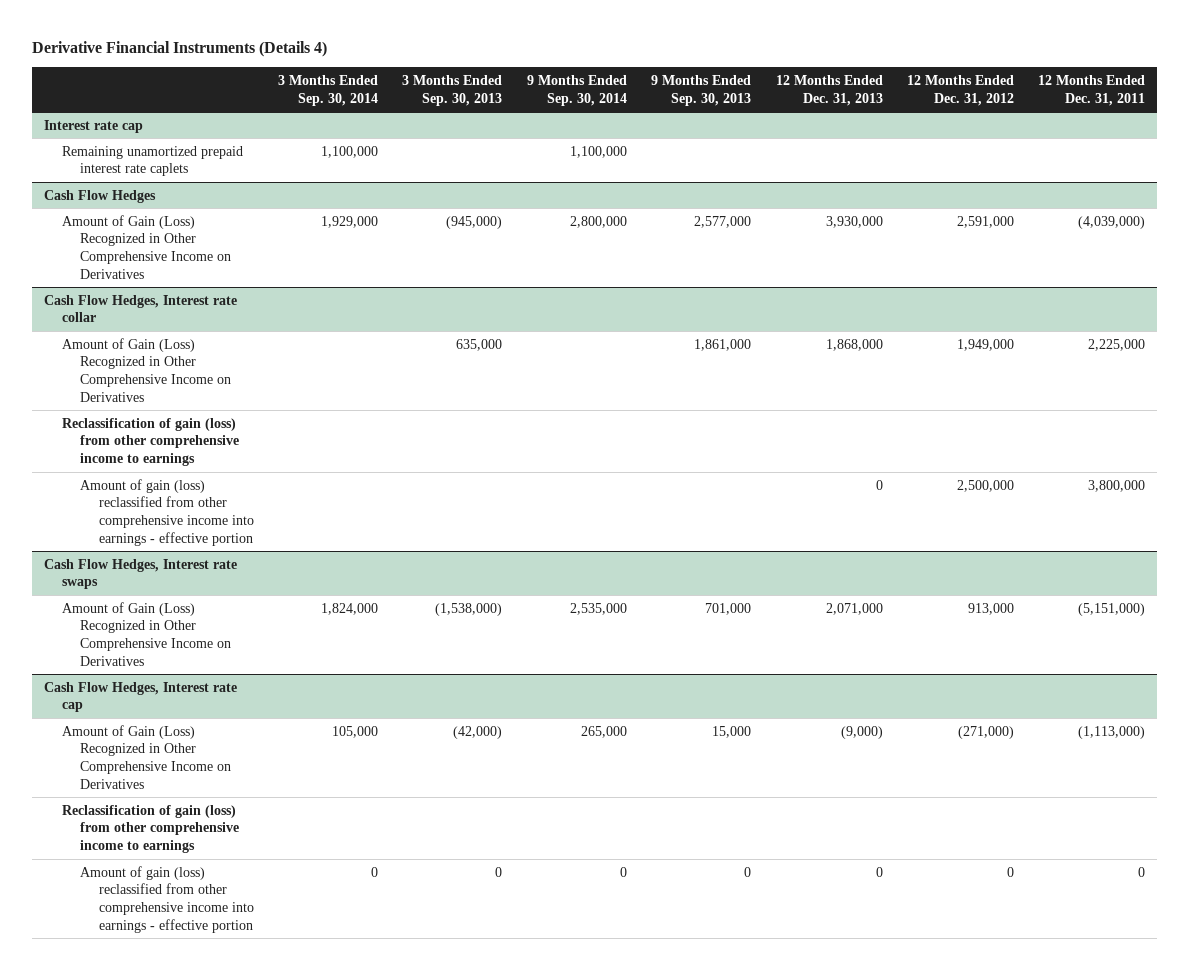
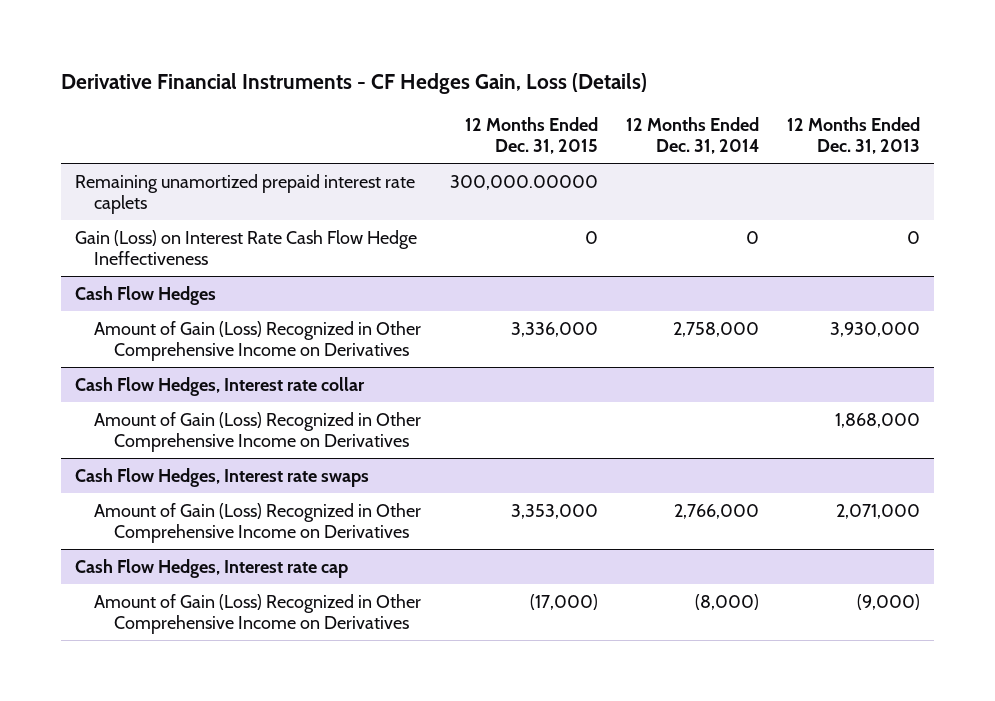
[31,41,327,58] Derivative Financial Instruments (Details 4) -> [61,73,648,95] Derivative Financial Instruments - CF Hedges Gain, Loss (Details)
[278,74,379,106] 3 Months Ended Sep. 30, 2014 -> none
[402,74,503,106] 3 Months Ended Sep. 30, 2013 -> none
[526,74,627,106] 9 Months Ended Sep. 30, 2014 -> none
[651,74,752,106] 9 Months Ended Sep. 30, 2013 -> none
[906,74,1014,106] 12 Months Ended Dec. 31, 2012 -> none
[1038,74,1146,106] 12 Months Ended Dec. 31, 2011 -> none
none -> [464,117,598,155] 12 Months Ended Dec. 31, 2015
none -> [625,117,759,155] 12 Months Ended Dec. 31, 2014
[43,119,143,133] Interest rate cap -> none
none -> [75,229,418,265] Gain (Loss) on Interest Rate Cash Flow Hedge Ineffectiveness
[62,417,240,467] Reclassification of gain (loss) from other comprehensive income to earnings -> none
[80,478,254,546] Amount of gain (loss) reclassified from other comprehensive income into earnings - effective portion -> none
[62,804,240,854] Reclassification of gain (loss) from other comprehensive income to earnings -> none
[80,865,254,933] Amount of gain (loss) reclassified from other comprehensive income into earnings - effective portion -> none

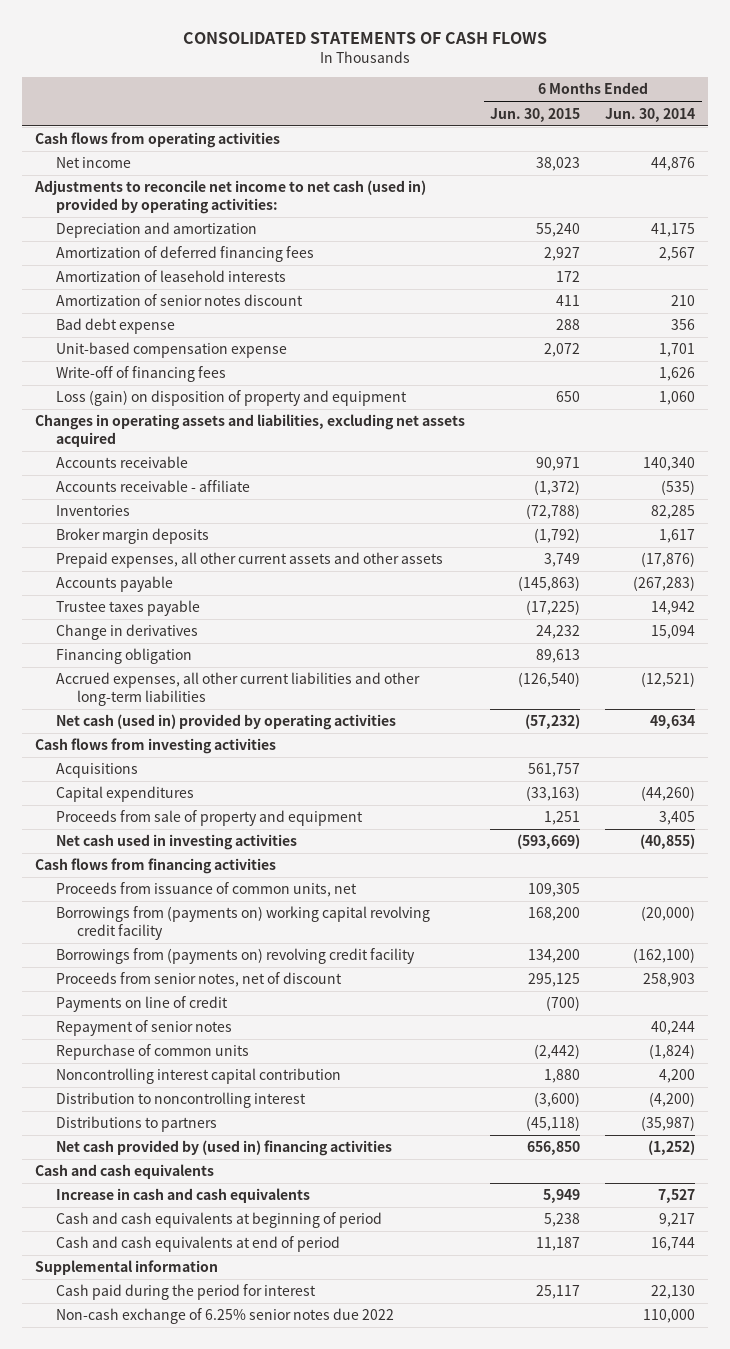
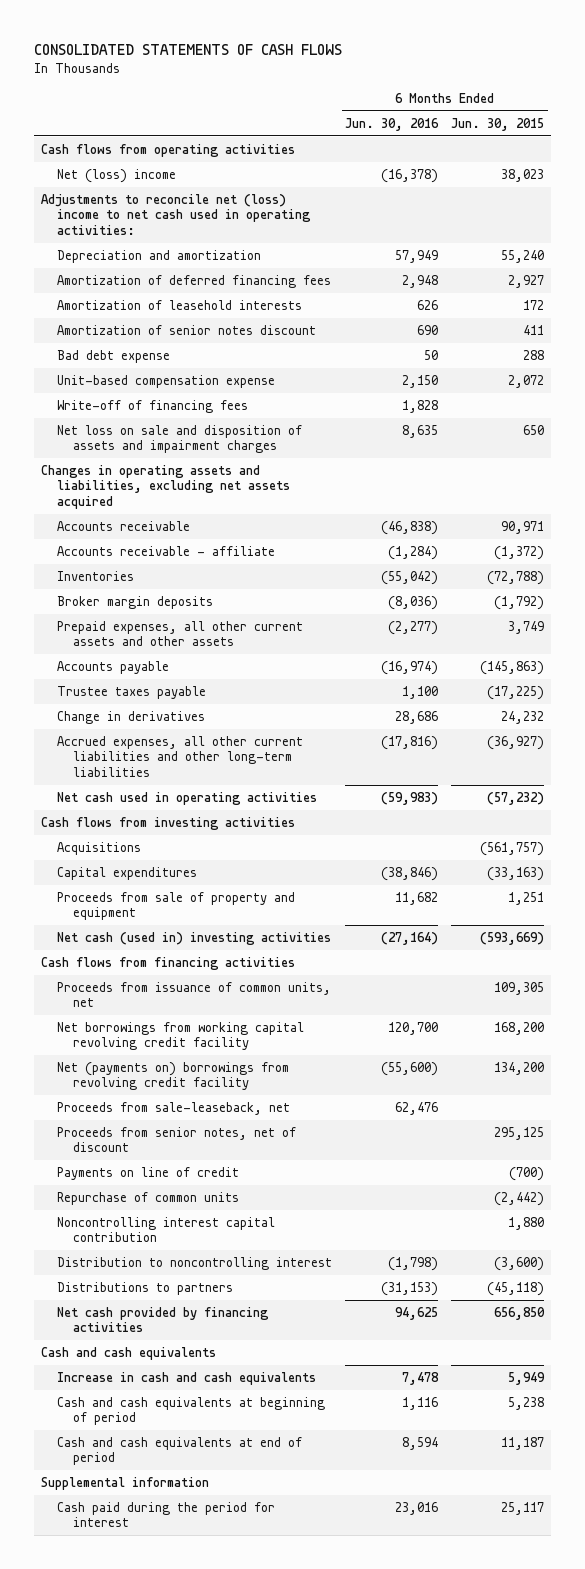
[605,107,696,122] Jun. 30, 2014 -> none
none -> [345,117,440,131] Jun. 30, 2016
[55,157,131,169] Net income -> [57,169,177,184] Net (loss) income
[33,180,426,214] Adjustments to reconcile net income to net cash (used in) provided by operating activities: -> [40,194,312,235] Adjustments to reconcile net (loss) income to net cash used in operating activities:
[55,390,407,407] Loss (gain) on disposition of property and equipment -> none
none -> [57,425,303,454] Net loss on sale and disposition of assets and impairment charges
[55,648,192,665] Financing obligation -> none
[517,672,580,688] (126,540) -> [487,736,545,751] (36,927)
[55,714,396,731] Net cash (used in) provided by operating activities -> [57,792,318,806] Net cash used in operating activities
[527,763,580,778] 561,757 -> [480,842,545,857] (561,757)
[55,834,297,851] Net cash used in investing activities -> [57,932,332,946] Net cash (used in) investing activities
[55,906,430,940] Borrowings from (payments on) working capital revolving credit facility -> [57,1022,305,1051] Net borrowings from working capital revolving credit facility
[55,948,415,965] Borrowings from (payments on) revolving credit facility -> [57,1062,290,1091] Net (payments on) borrowings from revolving credit facility
none -> [57,1102,291,1116] Proceeds from sale-leaseback, net
[55,1020,232,1037] Repayment of senior notes -> none
[55,1140,392,1157] Net cash provided by (used in) financing activities -> [57,1307,270,1333] Net cash provided by financing activities
[55,1308,394,1325] Non-cash exchange of 6.25% senior notes due 2022 -> none

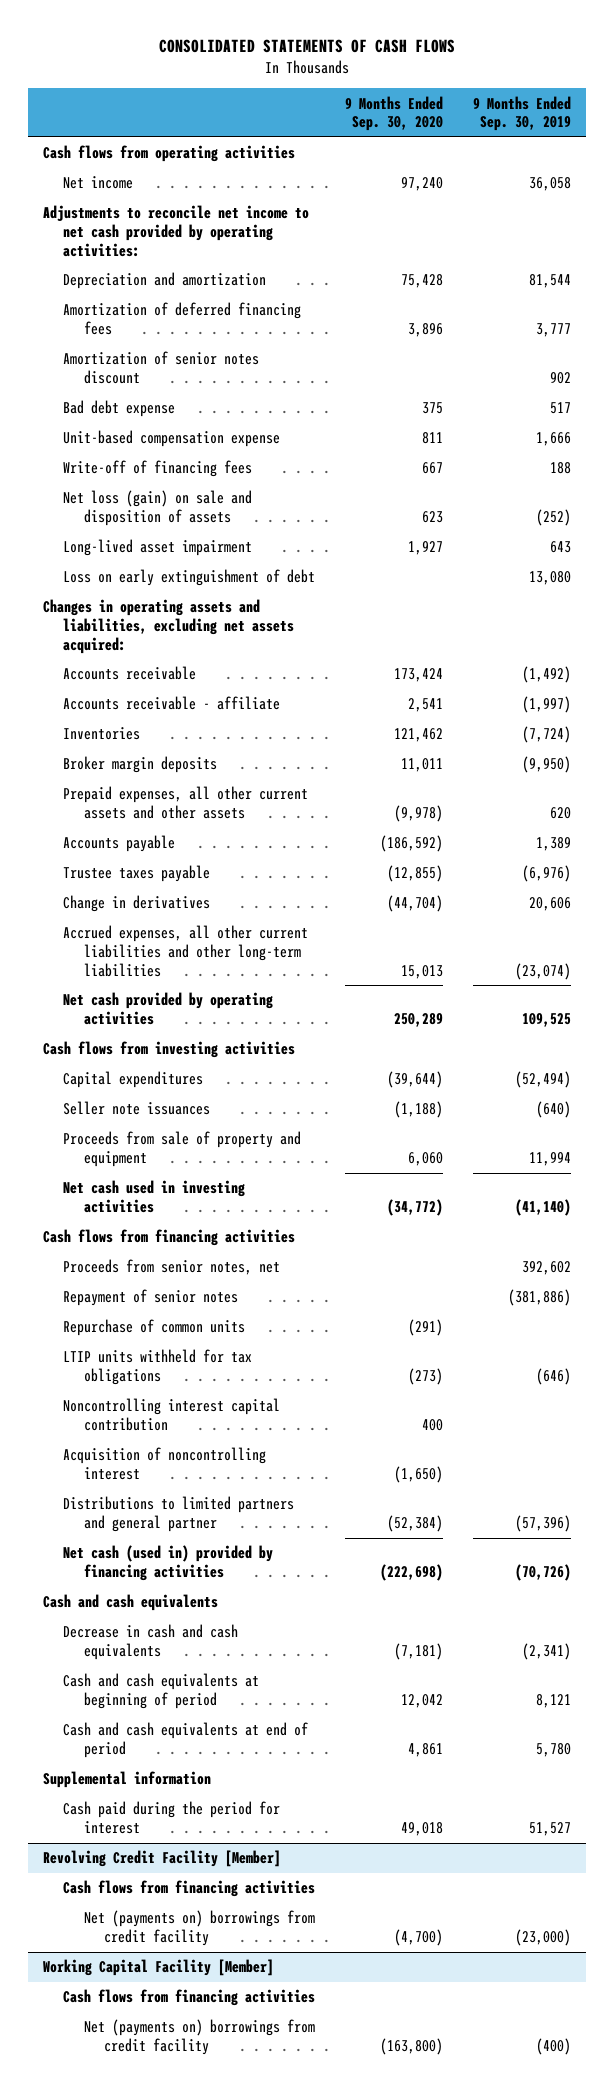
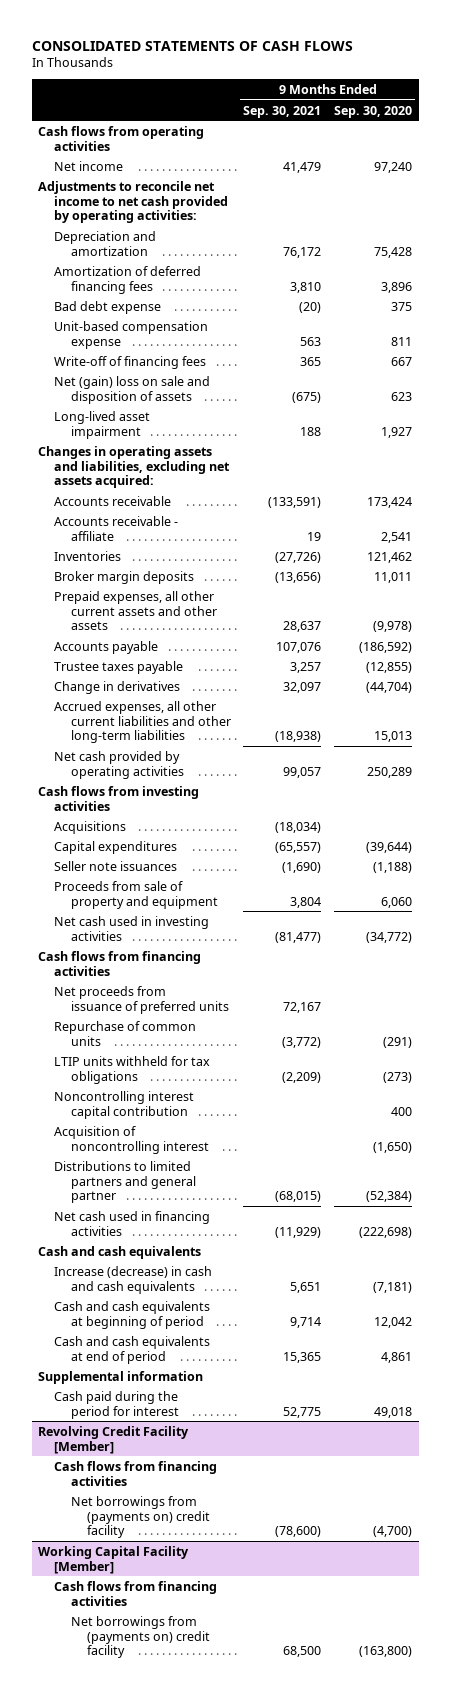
[473,95,572,132] 9 Months Ended Sep. 30, 2019 -> none
none -> [243,105,322,118] Sep. 30, 2021
[63,351,260,385] Amortization of senior notes discount -> none
[63,490,253,527] Net loss (gain) on sale and disposition of assets -> [54,375,211,404] Net (gain) loss on sale and disposition of assets
[63,569,316,587] Loss on early extinguishment of debt -> none
none -> [54,820,127,834] Acquisitions
[63,1259,281,1276] Proceeds from senior notes, net -> none
[63,1289,239,1307] Repayment of senior notes -> none
none -> [54,985,229,1014] Net proceeds from issuance of preferred units
[63,1545,274,1582] Net cash (used in) provided by financing activities -> [54,1210,211,1236] Net cash used in financing activities
[63,1624,239,1661] Decrease in cash and cash equivalents -> [54,1265,213,1294] Increase (decrease) in cash and cash equivalents
[83,1910,315,1947] Net (payments on) borrowings from credit facility -> [70,1495,211,1539] Net borrowings from (payments on) credit facility
[83,2019,315,2056] Net (payments on) borrowings from credit facility -> [70,1615,211,1659] Net borrowings from (payments on) credit facility

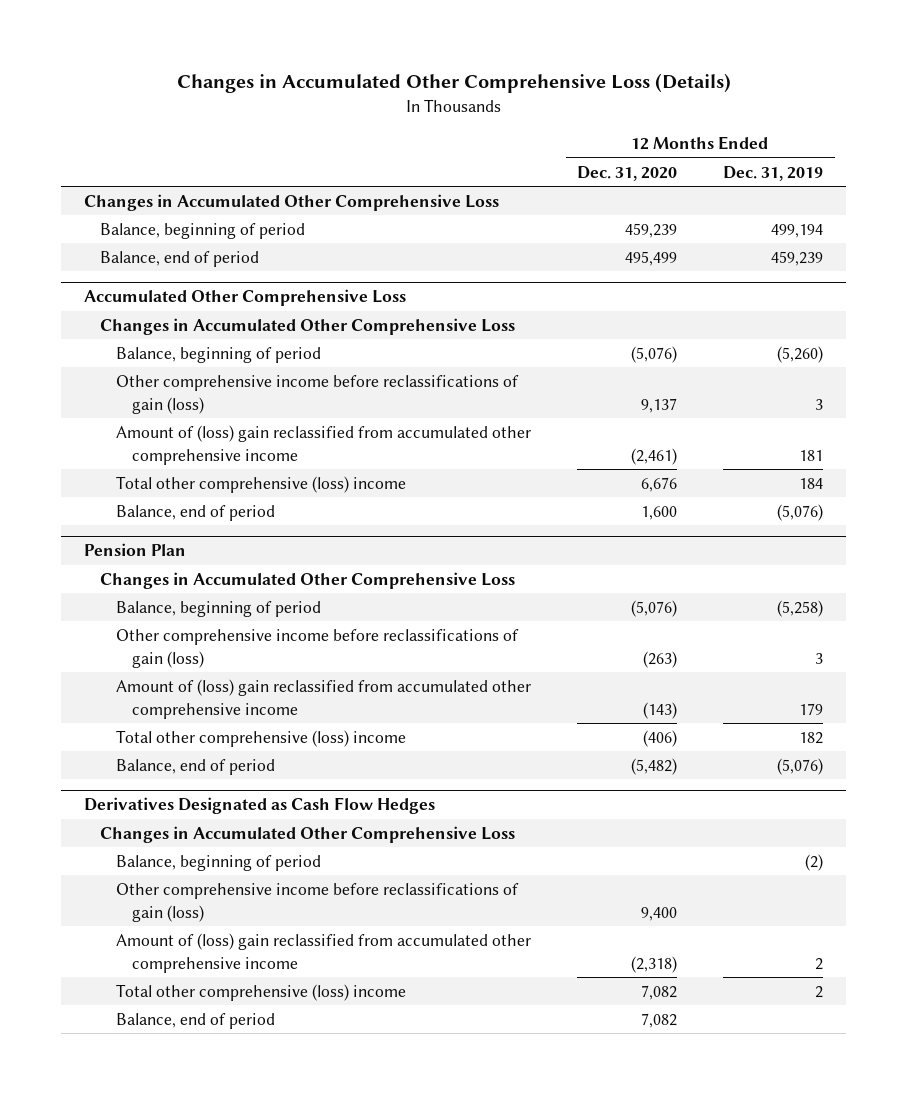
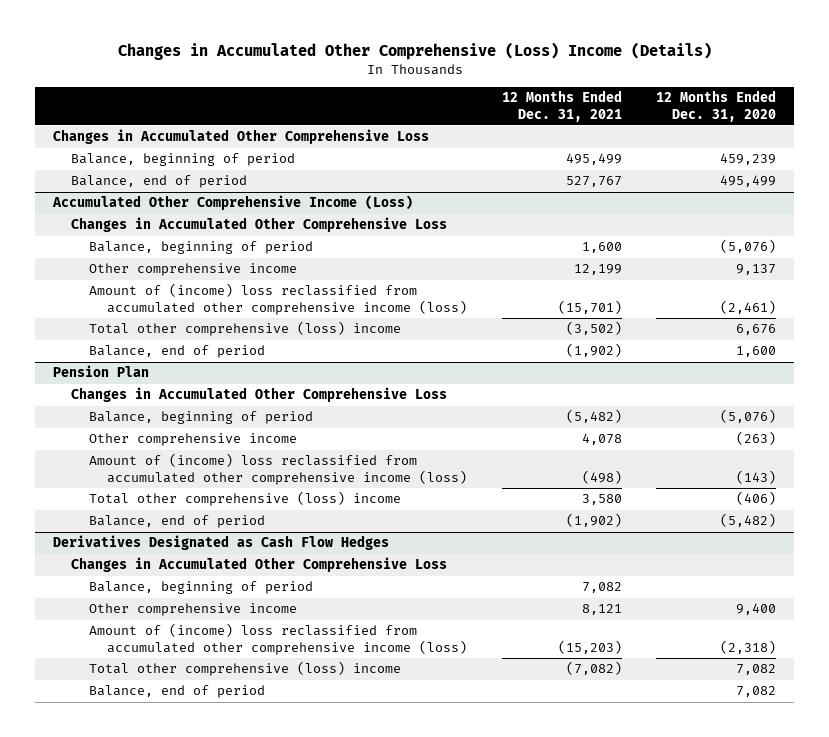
[176,72,731,93] Changes in Accumulated Other Comprehensive Loss (Details) -> [117,41,712,60] Changes in Accumulated Other Comprehensive (Loss) Income (Details)
[723,165,824,181] Dec. 31, 2019 -> none
none -> [501,90,622,122] 12 Months Ended Dec. 31, 2021
[83,289,406,307] Accumulated Other Comprehensive Loss -> [51,195,413,211] Accumulated Other Comprehensive Income (Loss)
[115,374,519,414] Other comprehensive income before reclassifications of gain (loss) -> [88,263,297,277] Other comprehensive income
[115,424,531,465] Amount of (loss) gain reclassified from accumulated other comprehensive income -> [88,283,468,315] Amount of (income) loss reclassified from accumulated other comprehensive income (loss)
[115,628,519,668] Other comprehensive income before reclassifications of gain (loss) -> [88,433,297,447] Other comprehensive income
[115,678,531,719] Amount of (loss) gain reclassified from accumulated other comprehensive income -> [88,453,468,485] Amount of (income) loss reclassified from accumulated other comprehensive income (loss)
[115,882,519,922] Other comprehensive income before reclassifications of gain (loss) -> [88,603,297,617] Other comprehensive income
[115,932,531,973] Amount of (loss) gain reclassified from accumulated other comprehensive income -> [88,623,468,655] Amount of (income) loss reclassified from accumulated other comprehensive income (loss)

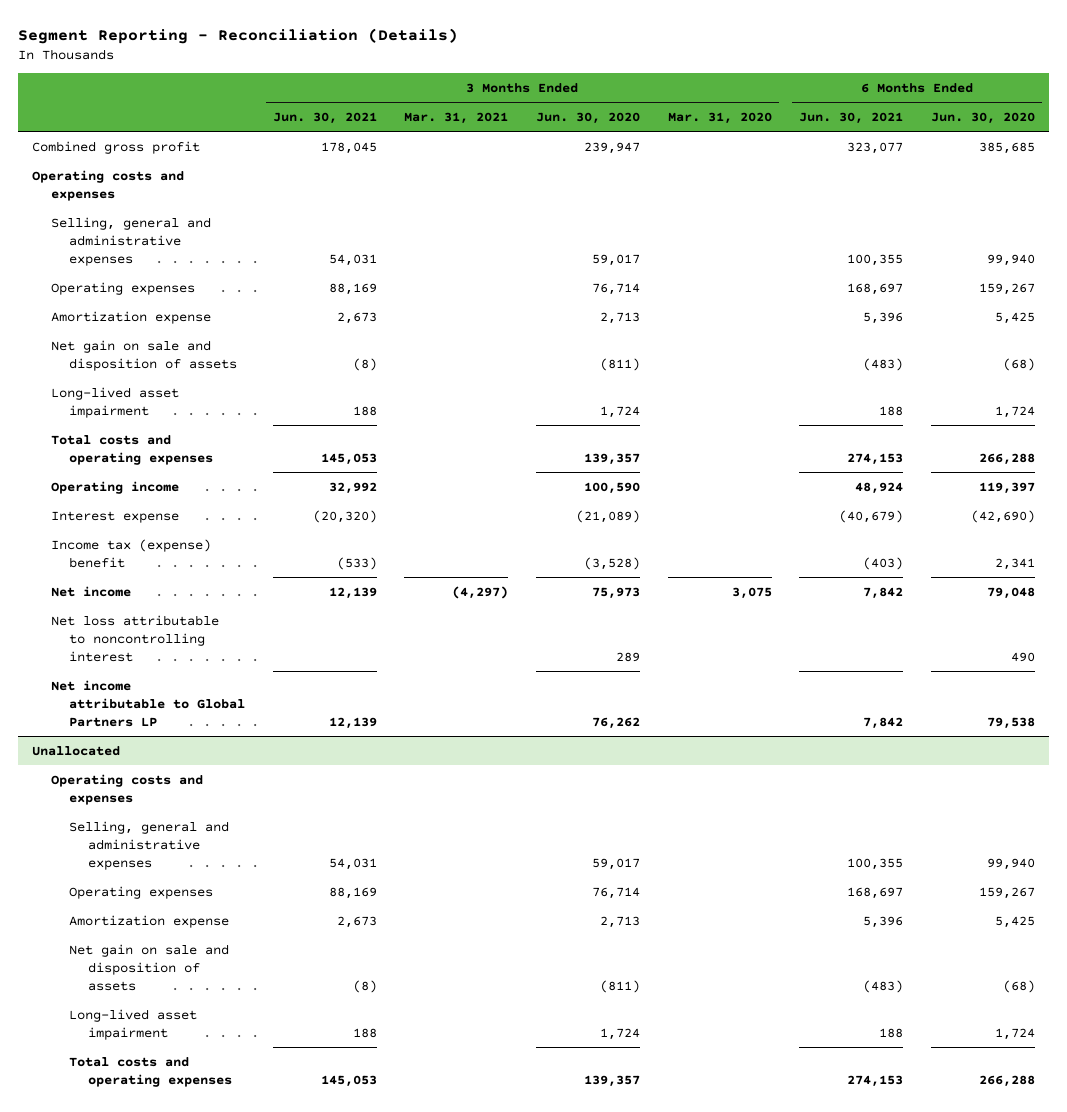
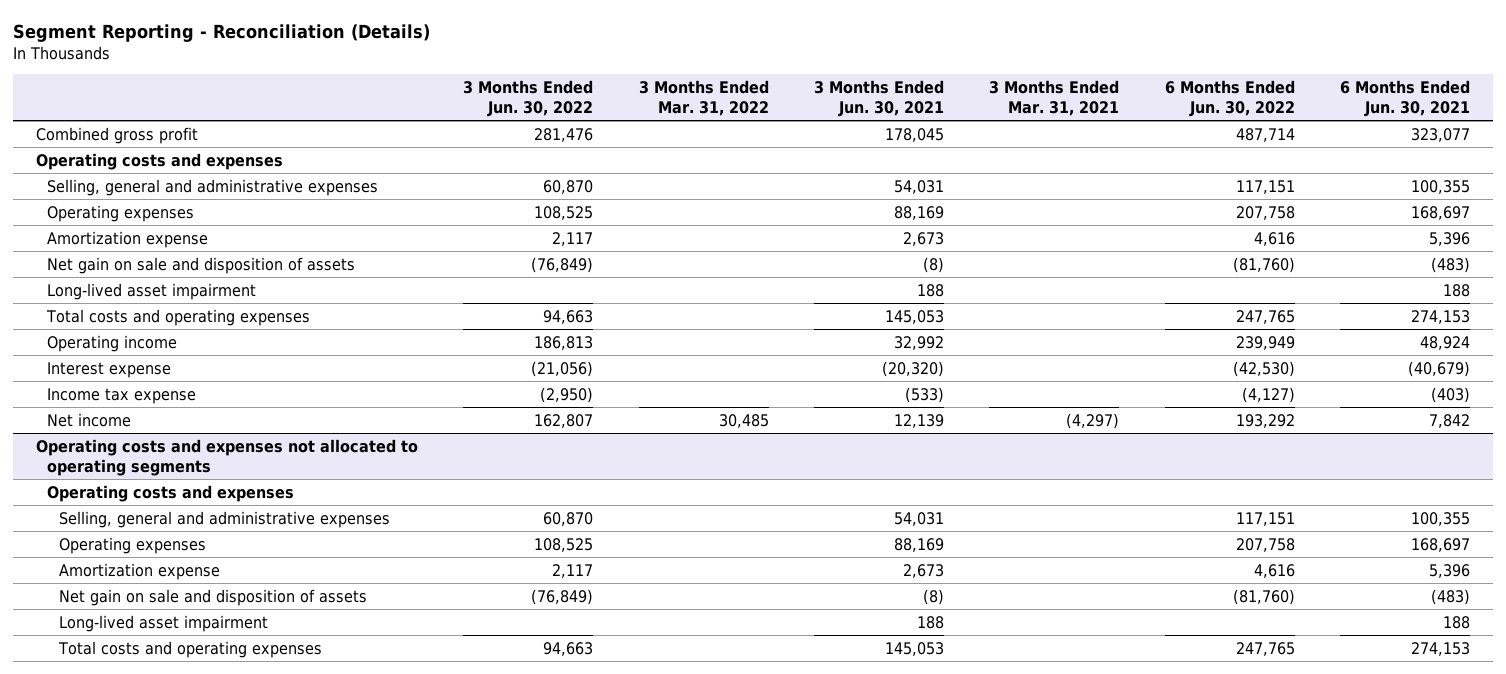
[536,111,641,124] Jun. 30, 2020 -> none
[667,111,772,124] Mar. 31, 2020 -> none
[930,111,1035,124] Jun. 30, 2020 -> none
none -> [463,79,594,117] 3 Months Ended Jun. 30, 2022
none -> [638,79,769,116] 3 Months Ended Mar. 31, 2022
none -> [1164,79,1295,117] 6 Months Ended Jun. 30, 2022
[50,538,211,568] Income tax (expense) benefit -> [47,387,197,404] Income tax expense
[50,614,219,663] Net loss attributable to noncontrolling interest -> none
[50,679,246,728] Net income attributable to Global Partners LP -> none
[31,745,120,756] Unallocated -> [35,438,418,476] Operating costs and expenses not allocated to operating segments

